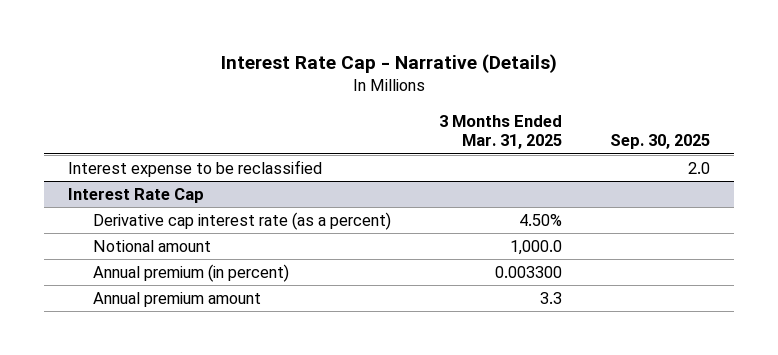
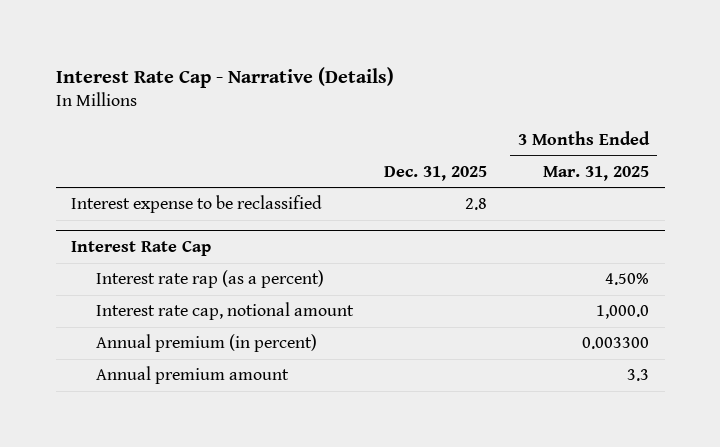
[610,134,711,150] Sep. 30, 2025 -> none
none -> [384,165,488,181] Dec. 31, 2025
[93,211,392,230] Derivative cap interest rate (as a percent) -> [96,270,325,289] Interest rate rap (as a percent)
[93,239,212,252] Notional amount -> [96,302,355,321] Interest rate cap, notional amount

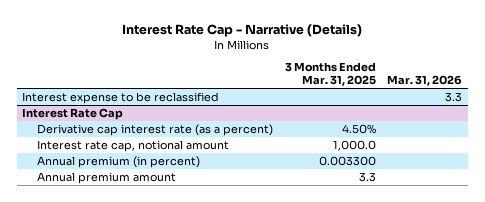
[384,165,488,181] Dec. 31, 2025 -> none
none -> [387,75,463,87] Mar. 31, 2026
[96,270,325,289] Interest rate rap (as a percent) -> [37,123,274,136] Derivative cap interest rate (as a percent)

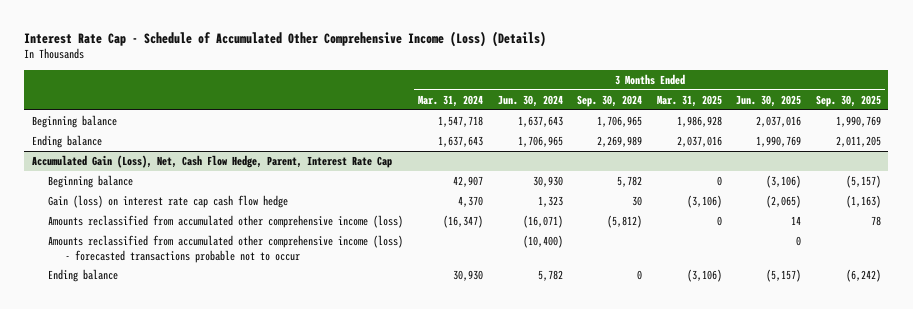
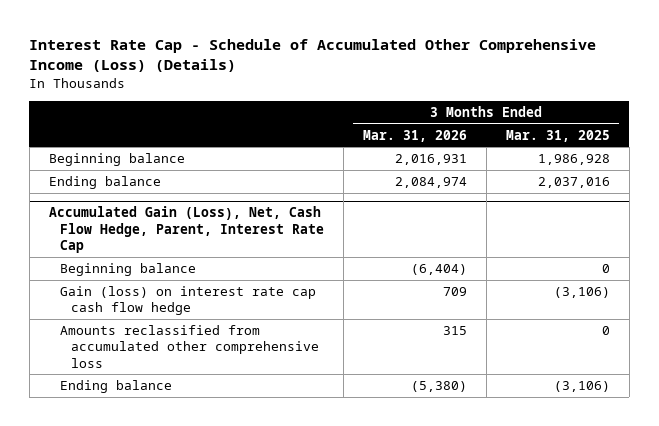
[418,94,484,107] Mar. 31, 2024 -> none
[497,94,563,107] Jun. 30, 2024 -> none
[577,94,643,107] Sep. 30, 2024 -> none
[736,94,802,107] Jun. 30, 2025 -> none
[816,94,882,107] Sep. 30, 2025 -> none
none -> [362,129,467,142] Mar. 31, 2026
[48,234,404,263] Amounts reclassified from accumulated other comprehensive income (loss) - forecasted transactions probable not to occur -> none
[48,214,404,228] Amounts reclassified from accumulated other comprehensive income (loss) -> [59,325,319,368] Amounts reclassified from accumulated other comprehensive loss

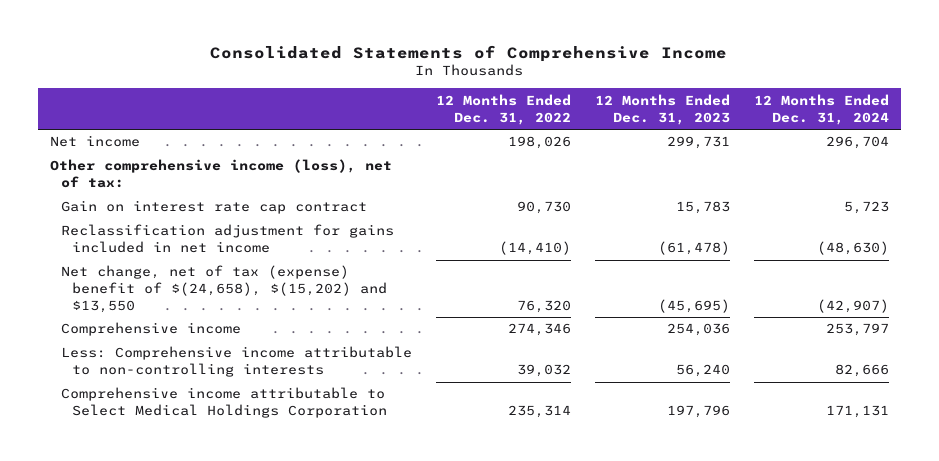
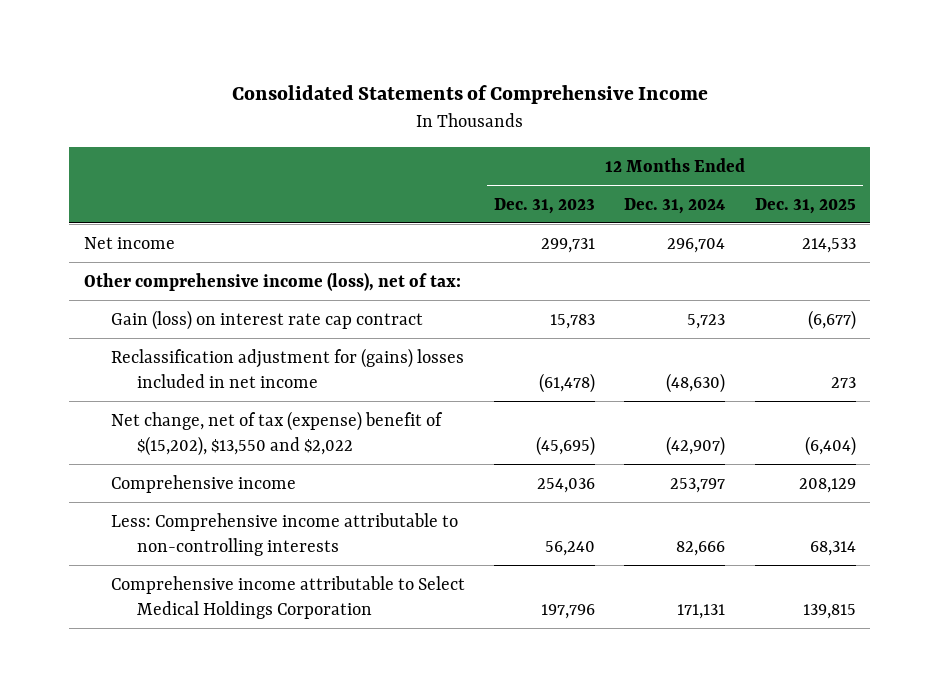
[435,93,571,125] 12 Months Ended Dec. 31, 2022 -> none
none -> [754,197,856,214] Dec. 31, 2025
[60,200,367,215] Gain on interest rate cap contract -> [110,309,423,330] Gain (loss) on interest rate cap contract
[60,224,394,254] Reclassification adjustment for gains included in net income -> [110,347,464,388] Reclassification adjustment for (gains) losses included in net income
[60,265,387,314] Net change, net of tax (expense) benefit of $(24,658), $(15,202) and $13,550 -> [110,410,443,456] Net change, net of tax (expense) benefit of $(15,202), $13,550 and $2,022

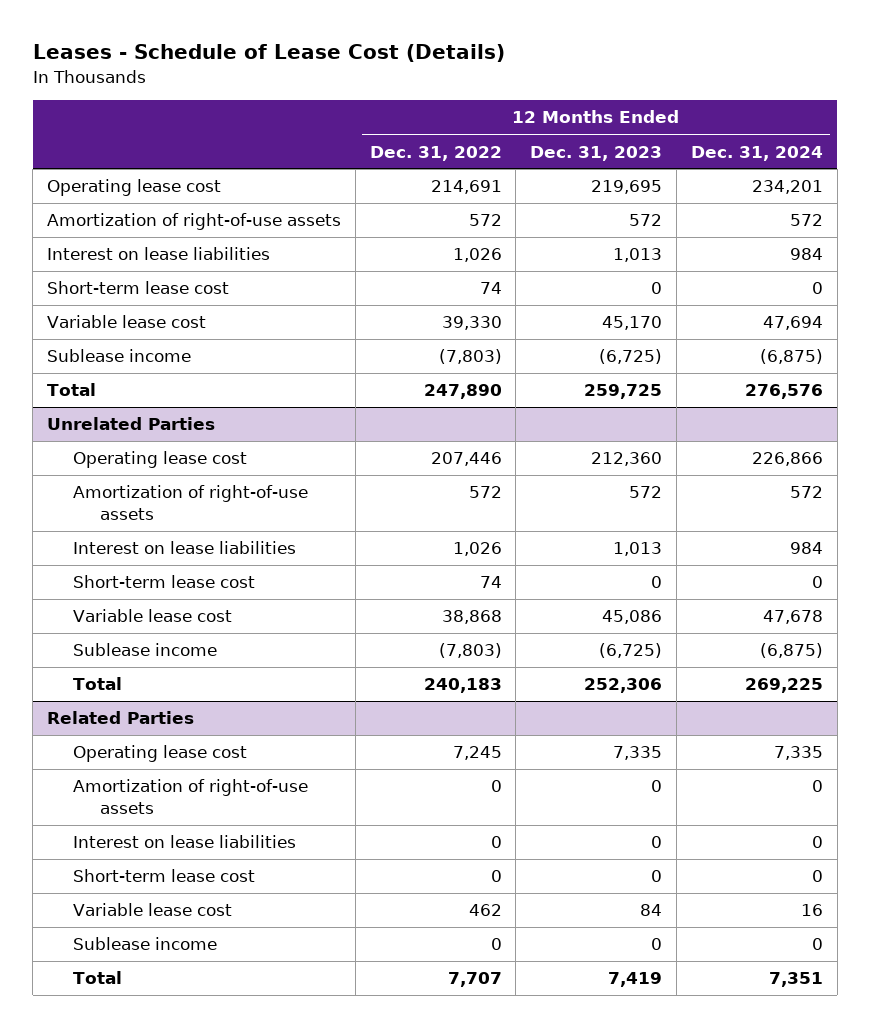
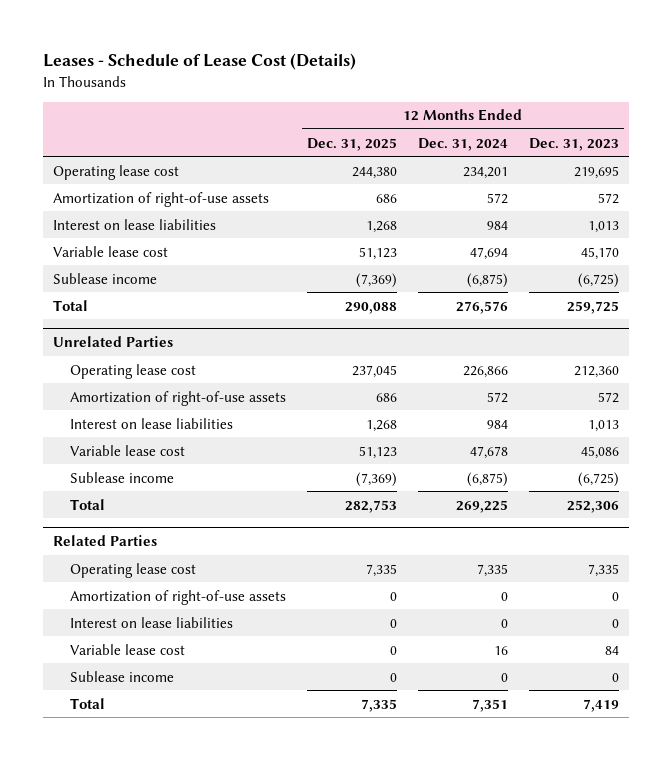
[369,145,502,161] Dec. 31, 2022 -> none
none -> [306,137,397,151] Dec. 31, 2025
[46,281,229,295] Short-term lease cost -> none
[73,575,256,589] Short-term lease cost -> none
[73,869,256,883] Short-term lease cost -> none

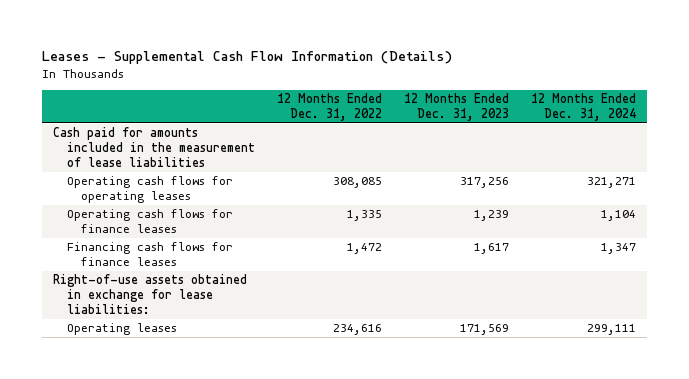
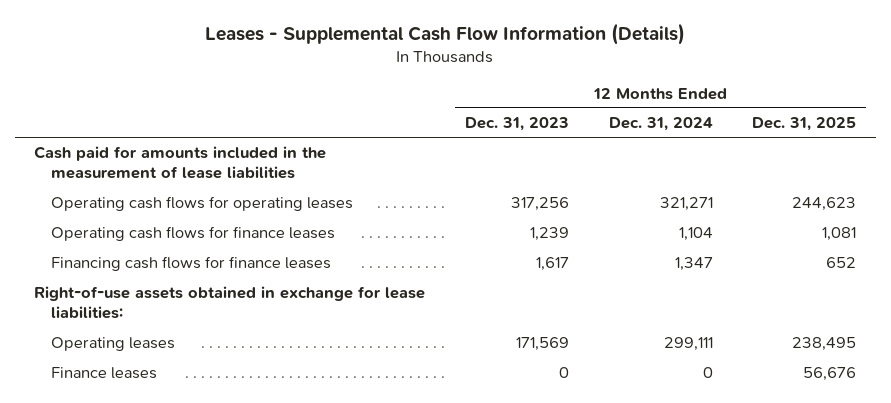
[276,93,382,122] 12 Months Ended Dec. 31, 2022 -> none
none -> [752,117,857,132] Dec. 31, 2025
none -> [51,367,158,380] Finance leases

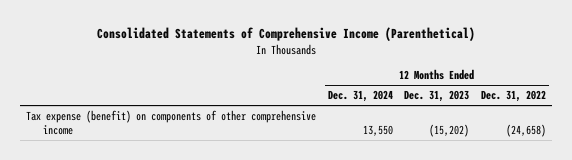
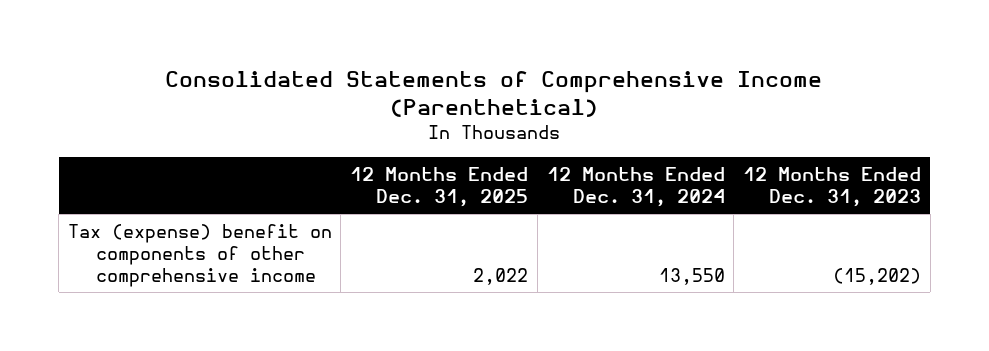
[480,90,546,103] Dec. 31, 2022 -> none
none -> [350,167,529,207] 12 Months Ended Dec. 31, 2025
[26,109,317,135] Tax expense (benefit) on components of other comprehensive income -> [67,224,332,287] Tax (expense) benefit on components of other comprehensive income

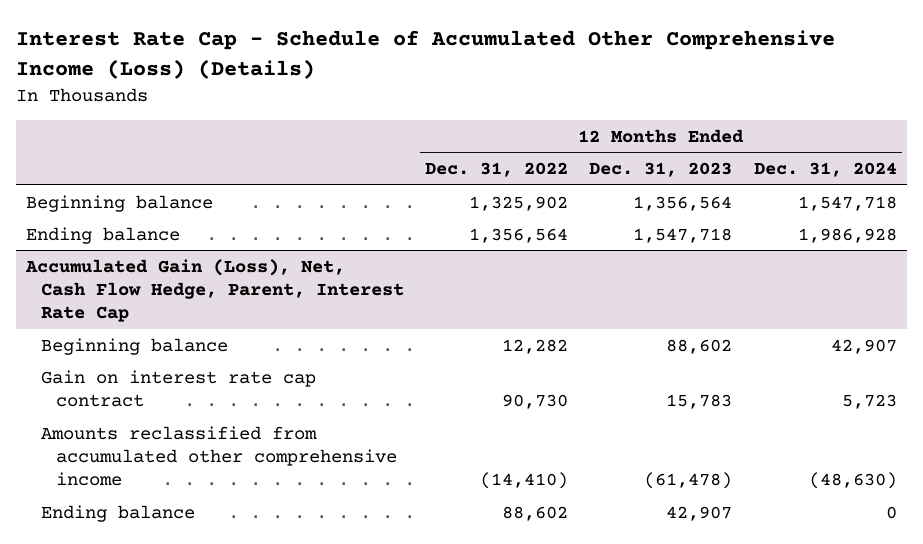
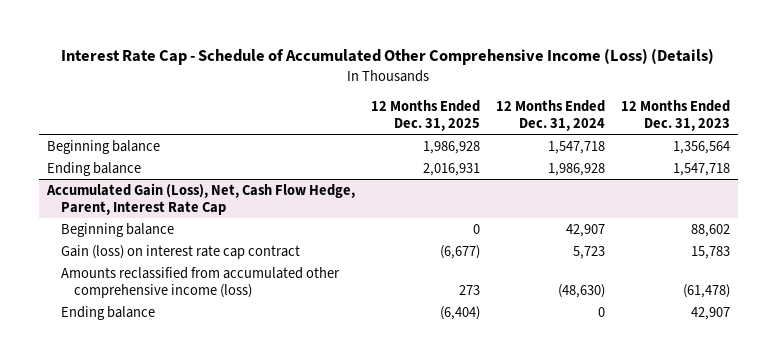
[425,162,569,178] Dec. 31, 2022 -> none
none -> [370,99,480,131] 12 Months Ended Dec. 31, 2025
[41,369,317,408] Gain on interest rate cap contract -> [60,244,300,259] Gain (loss) on interest rate cap contract
[41,425,397,487] Amounts reclassified from accumulated other comprehensive income -> [60,266,340,298] Amounts reclassified from accumulated other comprehensive income (loss)

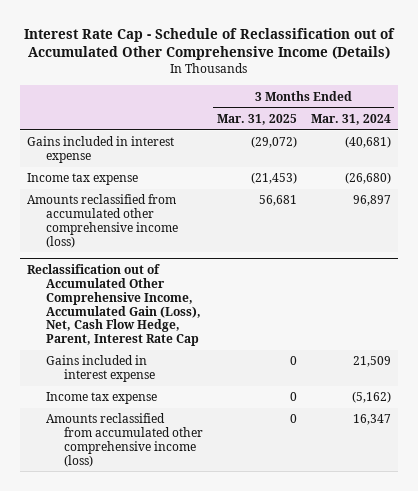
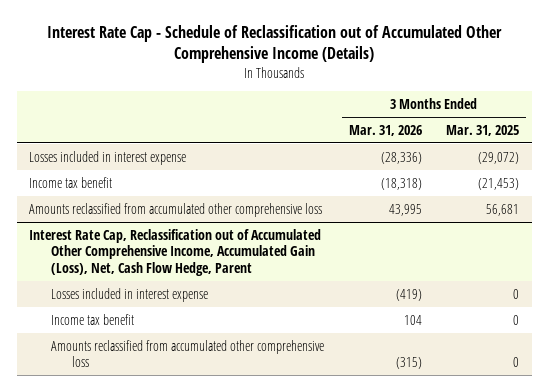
[310,113,391,125] Mar. 31, 2024 -> none
none -> [348,124,422,136] Mar. 31, 2026
[26,136,174,164] Gains included in interest expense -> [29,150,187,165] Losses included in interest expense
[26,173,138,186] Income tax expense -> [29,176,113,188] Income tax benefit
[26,194,178,248] Amounts reclassified from accumulated other comprehensive income (loss) -> [29,202,323,217] Amounts reclassified from accumulated other comprehensive loss
[26,264,201,347] Reclassification out of Accumulated Other Comprehensive Income, Accumulated Gain (Loss), Net, Cash Flow Hedge, Parent, Interest Rate Cap -> [29,228,322,276] Interest Rate Cap, Reclassification out of Accumulated Other Comprehensive Income, Accumulated Gain (Loss), Net, Cash Flow Hedge, Parent
[45,355,156,383] Gains included in interest expense -> [50,287,208,302] Losses included in interest expense
[45,392,157,405] Income tax expense -> [50,313,134,325] Income tax benefit
[45,413,204,467] Amounts reclassified from accumulated other comprehensive income (loss) -> [50,339,324,368] Amounts reclassified from accumulated other comprehensive loss

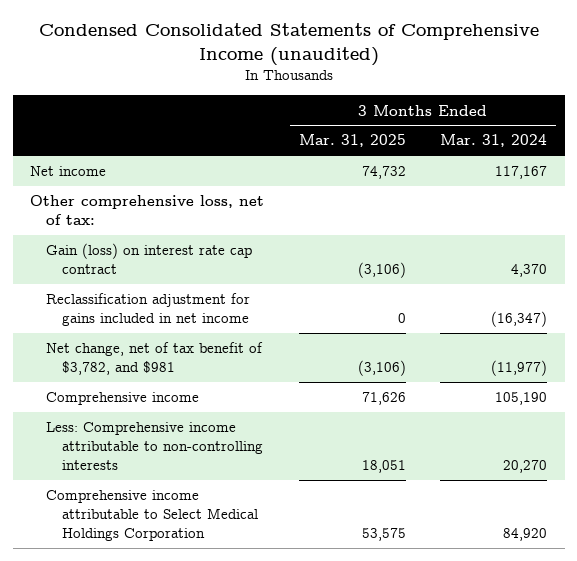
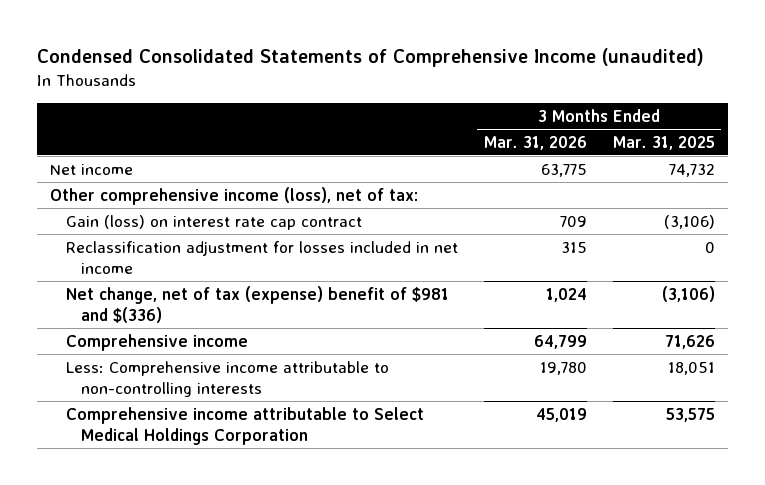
[440,134,548,148] Mar. 31, 2024 -> none
none -> [483,135,587,150] Mar. 31, 2026
[30,195,265,226] Other comprehensive loss, net of tax: -> [50,186,419,205] Other comprehensive income (loss), net of tax:
[45,293,250,327] Reclassification adjustment for gains included in net income -> [65,240,458,275] Reclassification adjustment for losses included in net income
[45,342,263,376] Net change, net of tax benefit of $3,782, and $981 -> [65,285,449,324] Net change, net of tax (expense) benefit of $981 and $(336)

